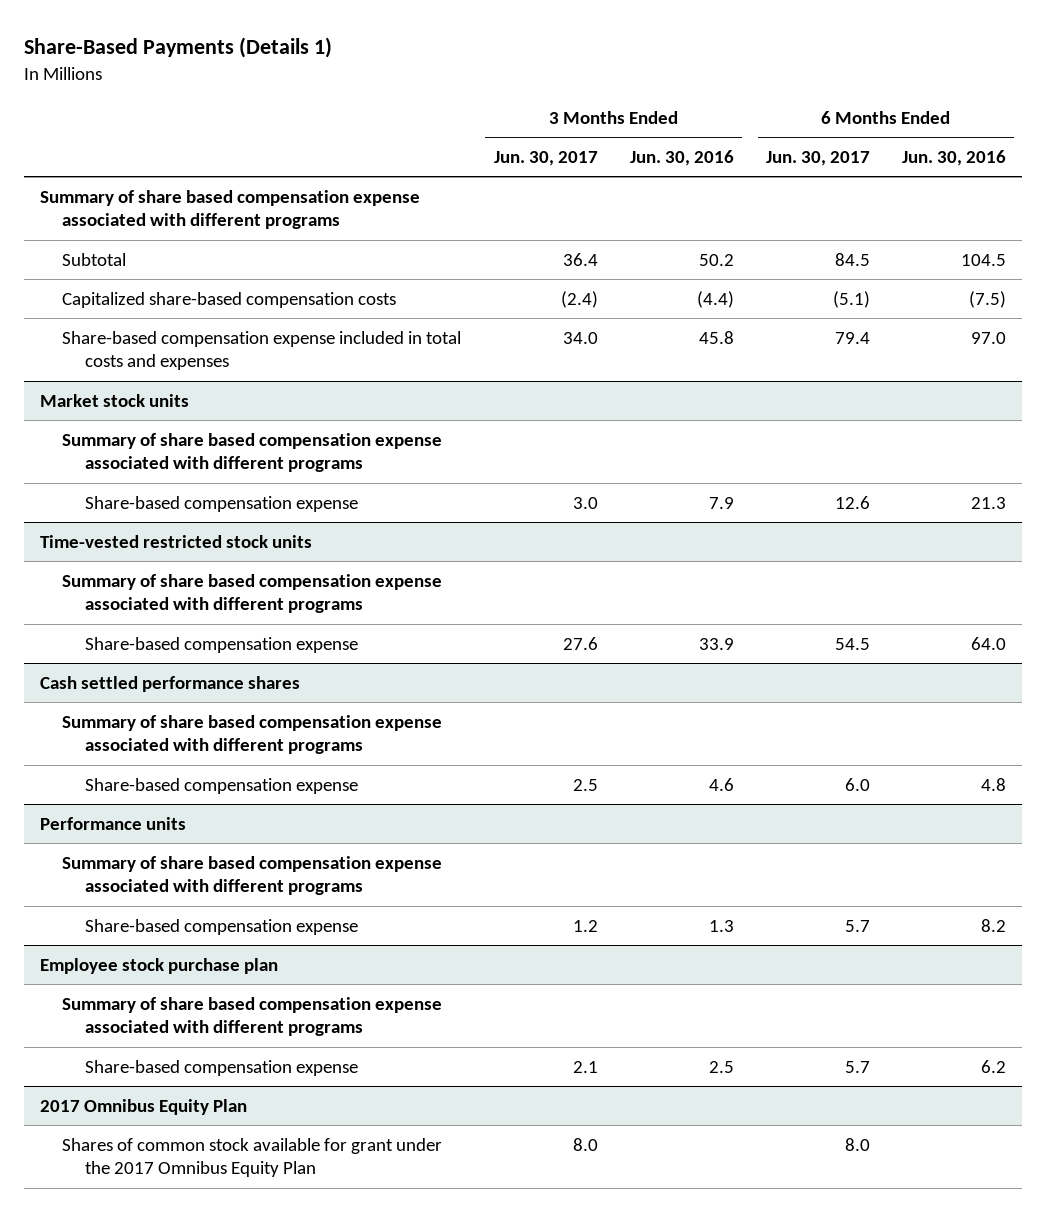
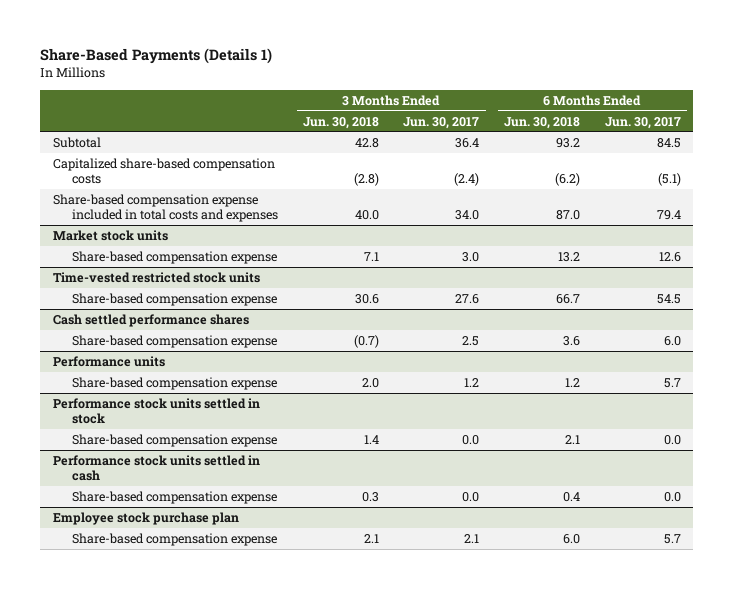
[629,150,734,167] Jun. 30, 2016 -> none
[902,150,1007,167] Jun. 30, 2016 -> none
none -> [302,116,379,129] Jun. 30, 2018
none -> [503,116,580,129] Jun. 30, 2018
[40,189,421,230] Summary of share based compensation expense associated with different programs -> none
[62,432,443,473] Summary of share based compensation expense associated with different programs -> none
[62,573,443,614] Summary of share based compensation expense associated with different programs -> none
[62,714,443,755] Summary of share based compensation expense associated with different programs -> none
[62,855,443,896] Summary of share based compensation expense associated with different programs -> none
none -> [52,397,260,425] Performance stock units settled in stock
none -> [72,433,278,447] Share-based compensation expense
none -> [52,454,260,482] Performance stock units settled in cash
none -> [72,490,278,504] Share-based compensation expense
[62,996,443,1037] Summary of share based compensation expense associated with different programs -> none
[40,1098,248,1115] 2017 Omnibus Equity Plan -> none
[62,1137,443,1178] Shares of common stock available for grant under the 2017 Omnibus Equity Plan -> none

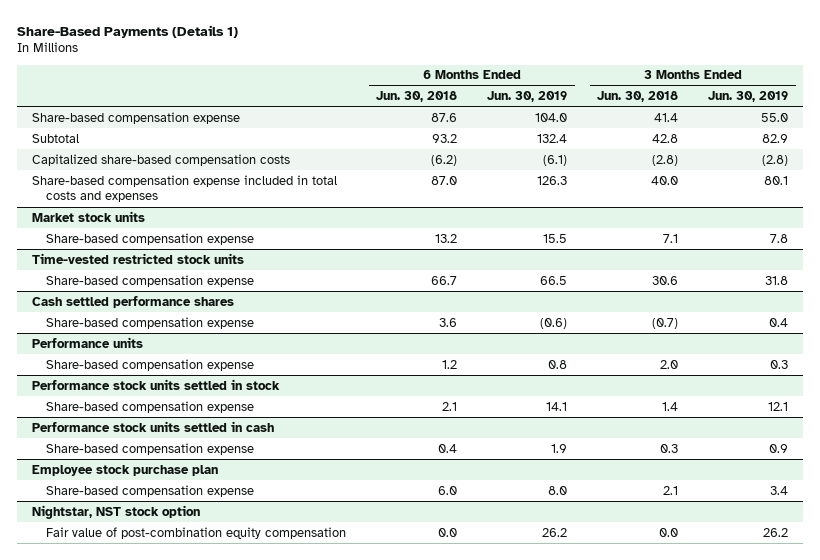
[403,116,480,129] Jun. 30, 2017 -> none
[604,116,681,129] Jun. 30, 2017 -> none
none -> [487,90,568,102] Jun. 30, 2019
none -> [708,90,789,102] Jun. 30, 2019
none -> [31,111,240,124] Share-based compensation expense
none -> [31,504,200,519] Nightstar, NST stock option
none -> [46,526,347,539] Fair value of post-combination equity compensation

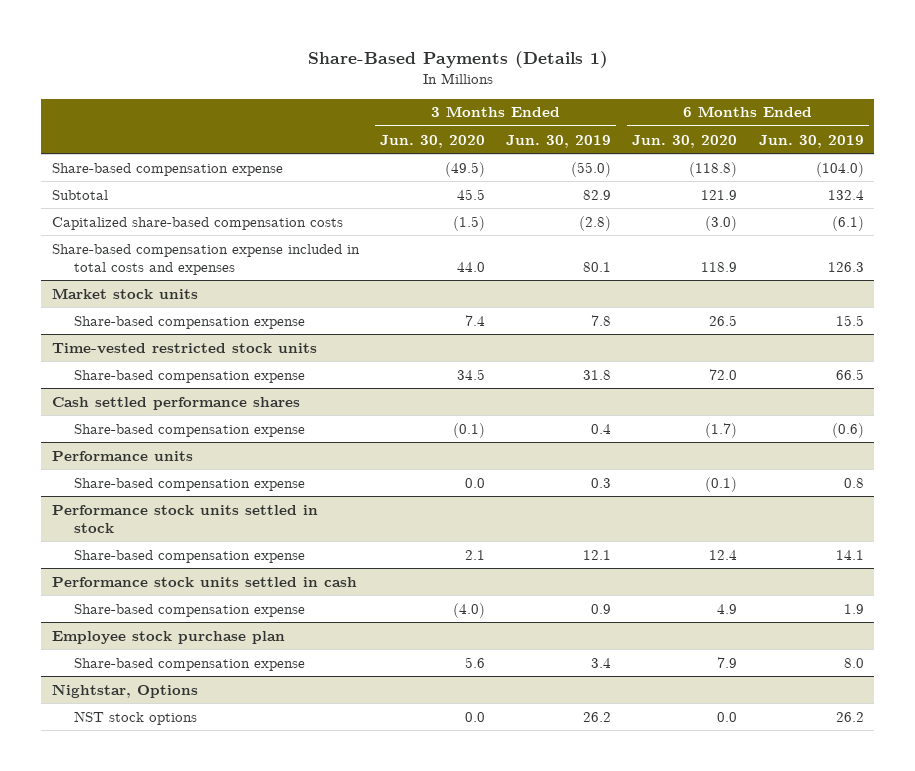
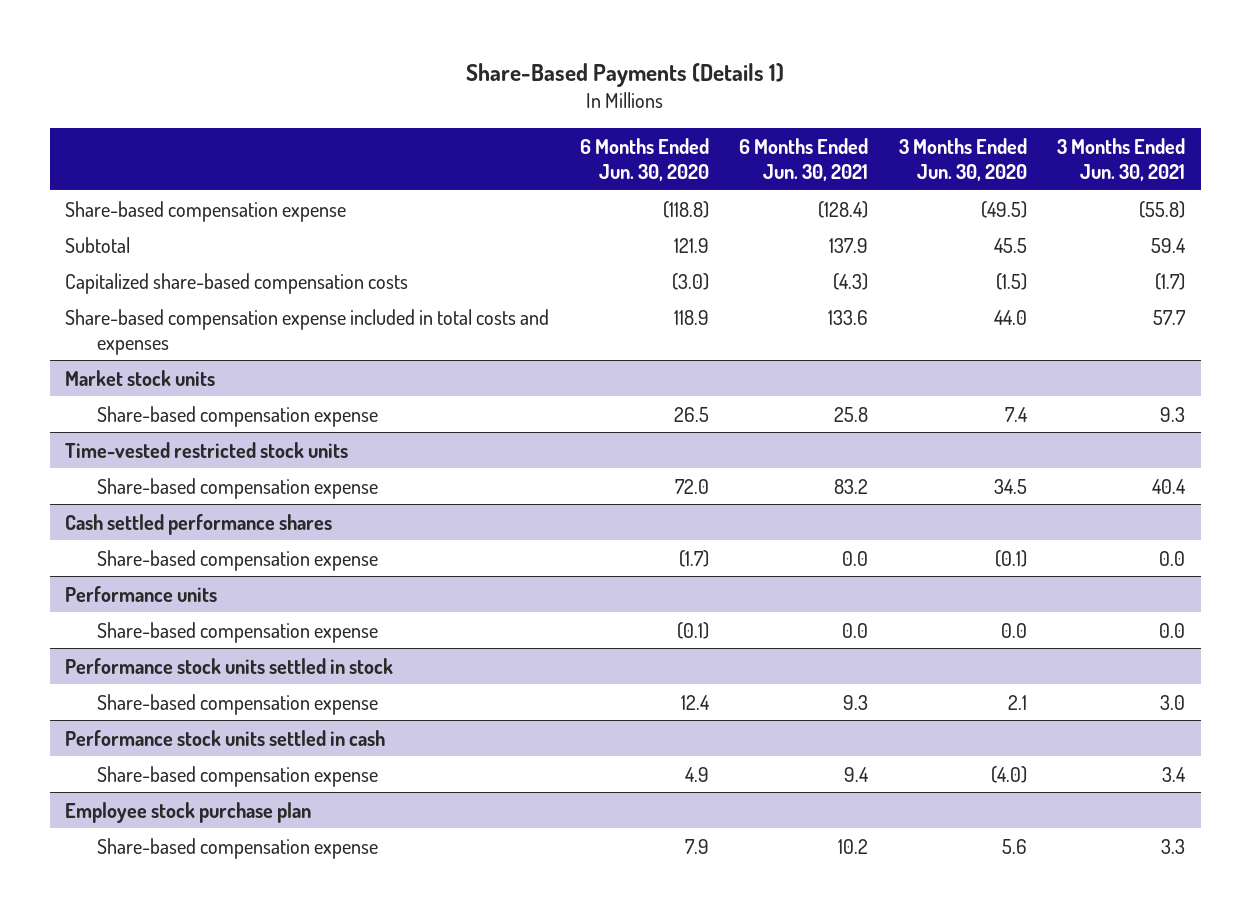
[506,134,612,148] Jun. 30, 2019 -> none
[758,134,864,148] Jun. 30, 2019 -> none
none -> [739,137,869,181] 6 Months Ended Jun. 30, 2021
none -> [1057,137,1186,181] 3 Months Ended Jun. 30, 2021
[51,683,198,698] Nightstar, Options -> none
[74,710,198,725] NST stock options -> none

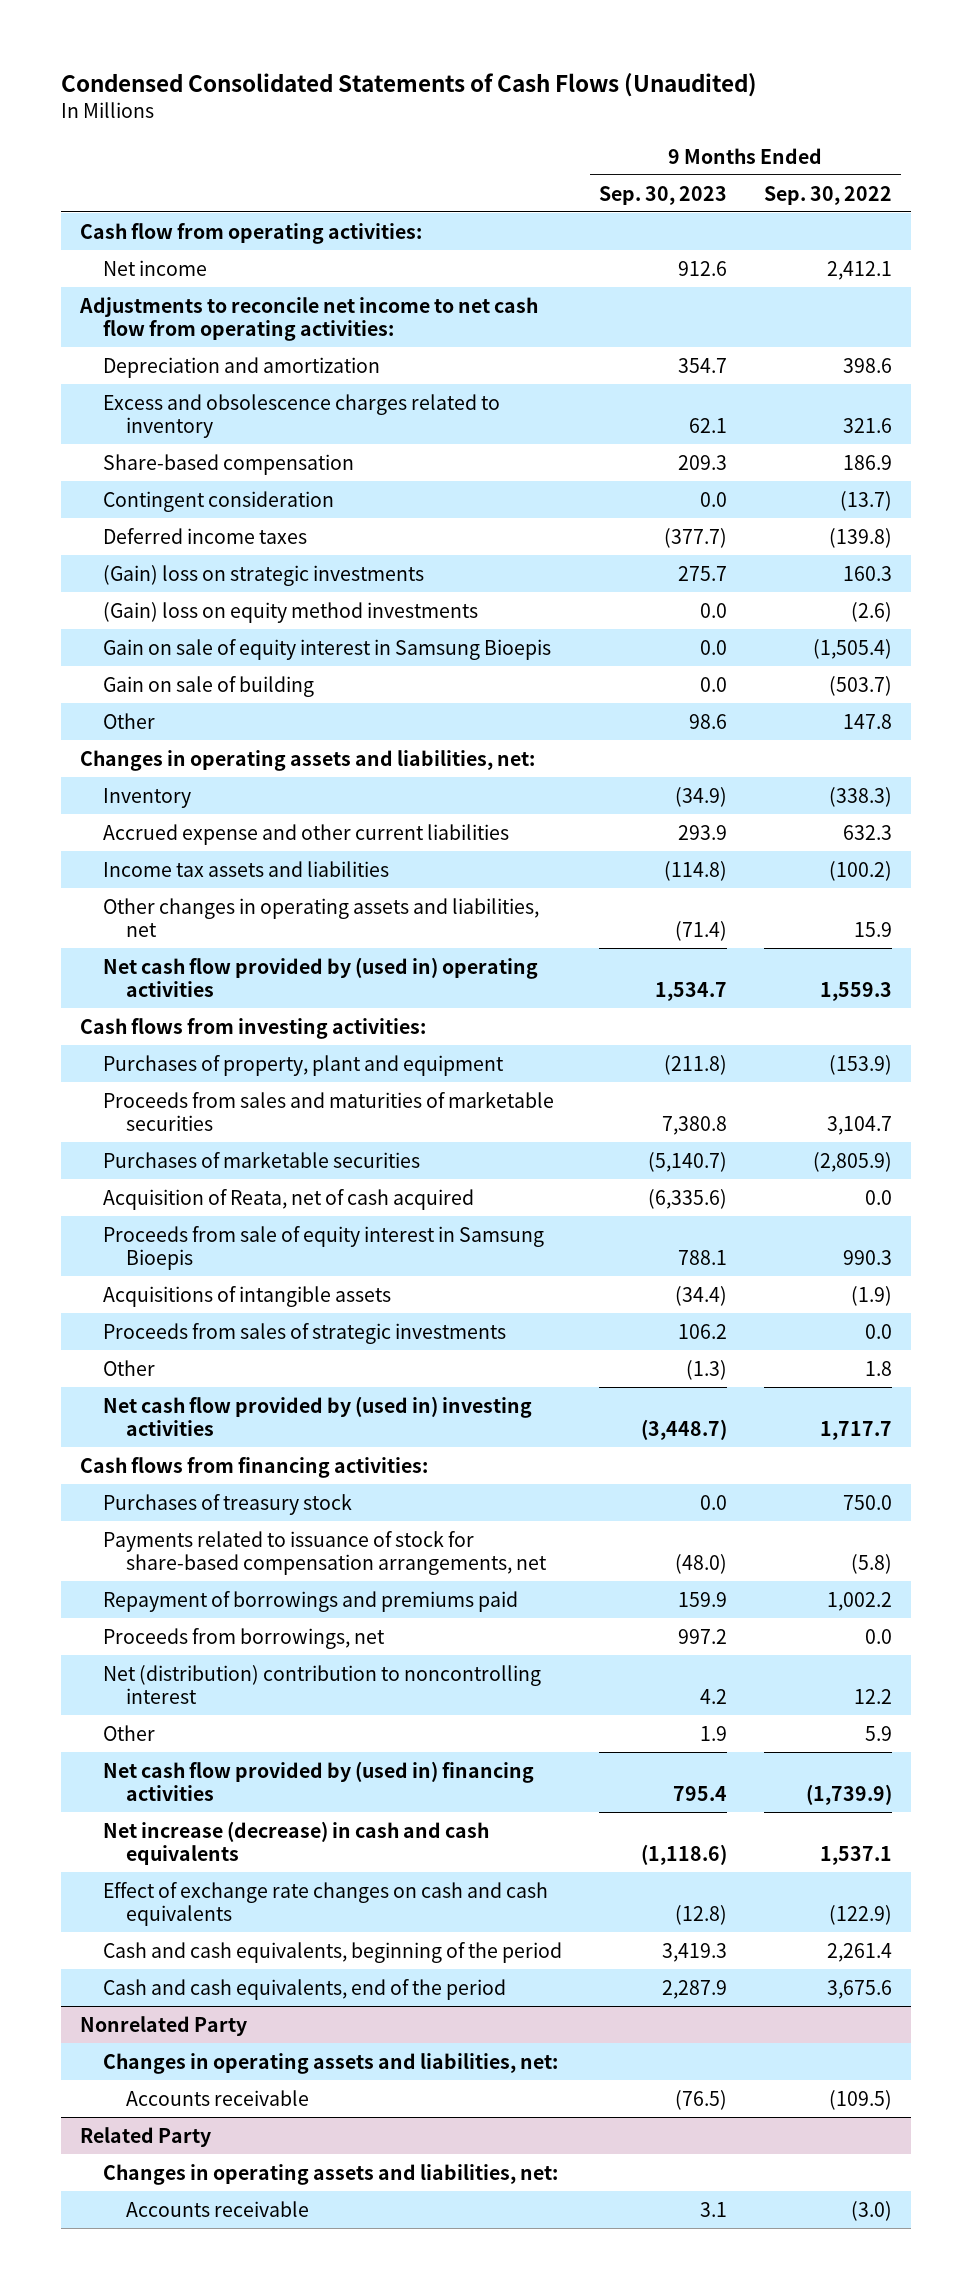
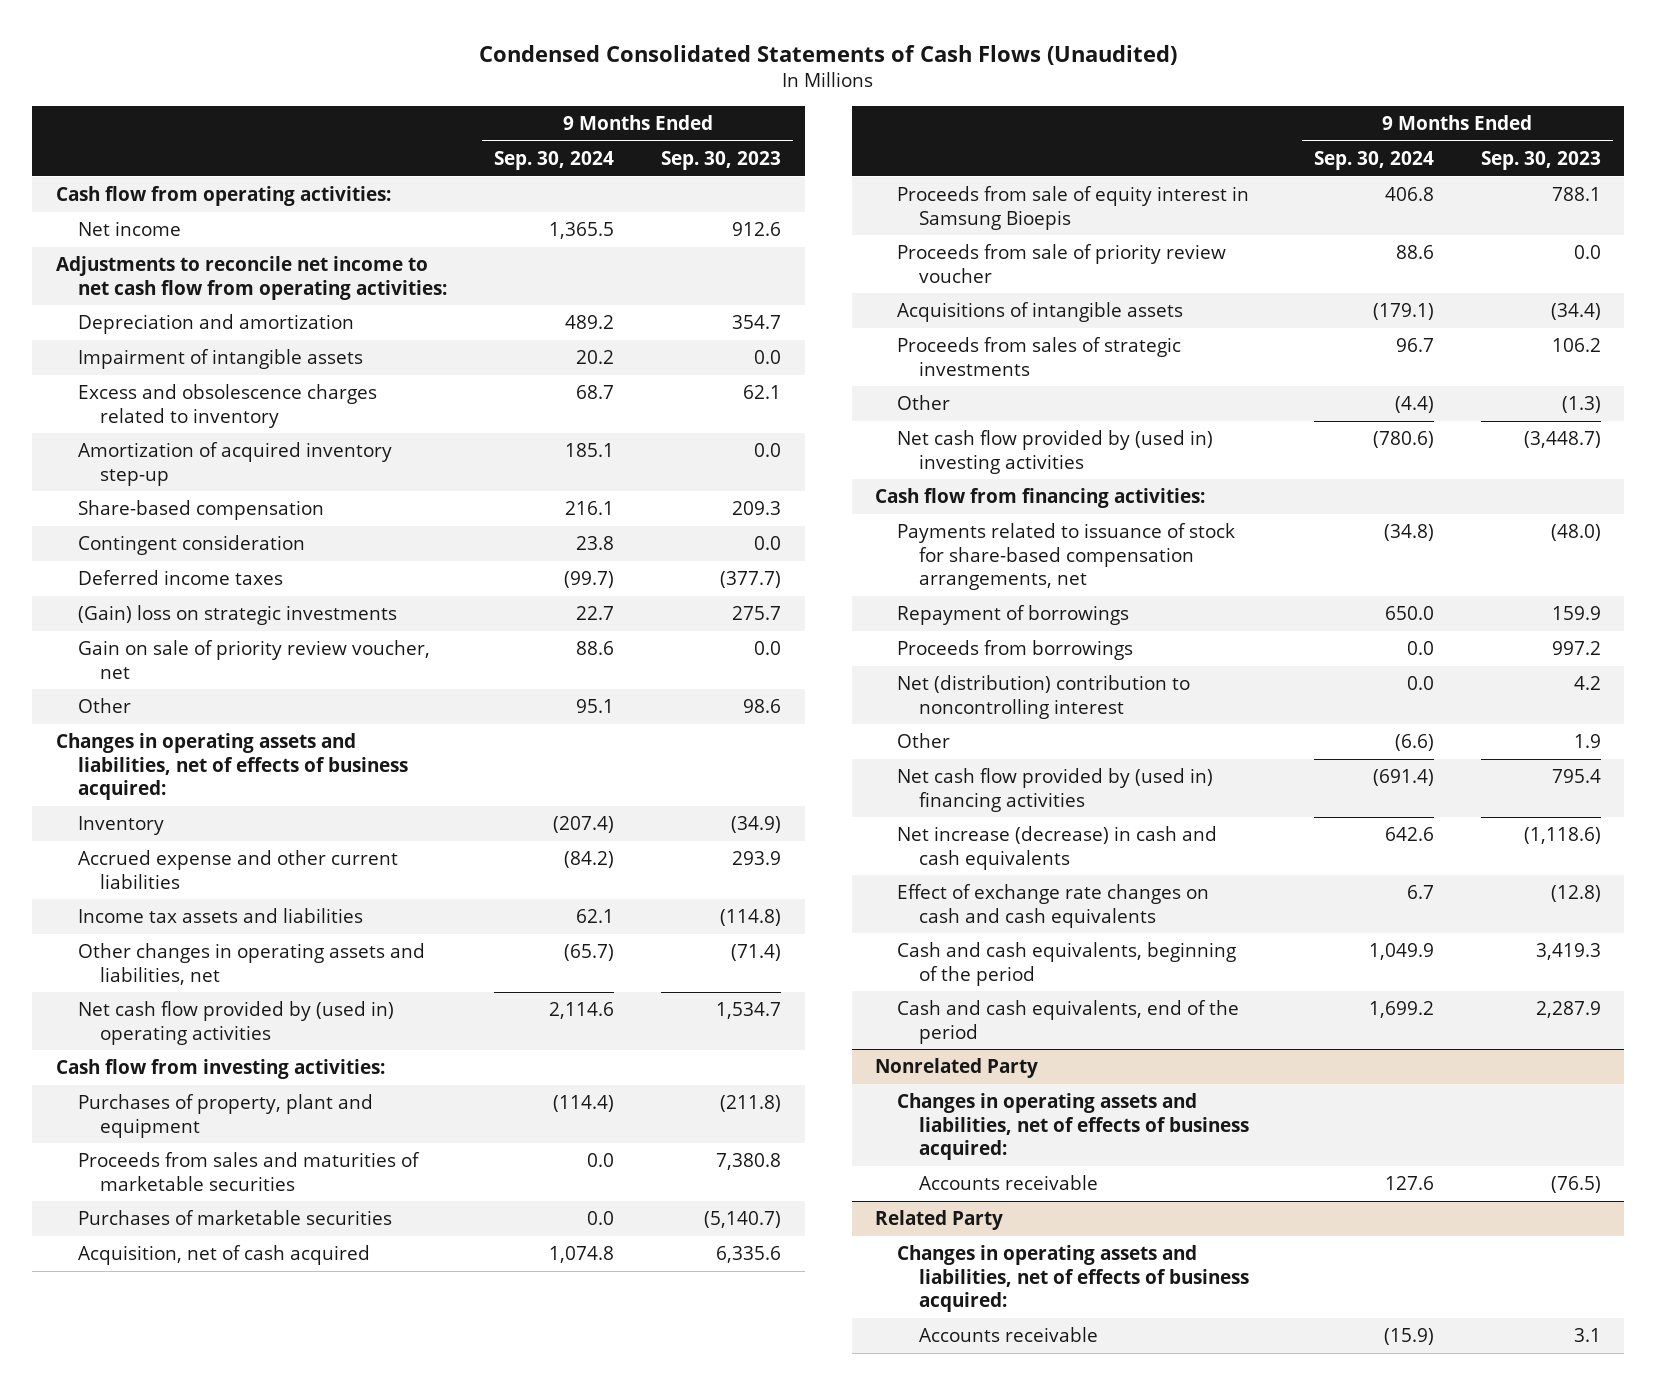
[764,185,893,205] Sep. 30, 2022 -> none
none -> [493,151,614,171] Sep. 30, 2024
none -> [77,349,363,370] Impairment of intangible assets
none -> [77,442,392,486] Amortization of acquired inventory step-up
[102,601,478,623] (Gain) loss on equity method investments -> none
[102,638,551,660] Gain on sale of equity interest in Samsung Bioepis -> none
[102,675,314,697] Gain on sale of building -> [77,640,430,679] Gain on sale of priority review voucher, net
[79,749,535,771] Changes in operating assets and liabilities, net: -> [55,733,408,800] Changes in operating assets and liabilities, net of effects of business acquired:
[79,1017,426,1039] Cash flows from investing activities: -> [55,1059,385,1080] Cash flow from investing activities:
[102,1188,474,1210] Acquisition of Reata, net of cash acquired -> [77,1245,370,1266] Acquisition, net of cash acquired
[647,1188,727,1209] (6,335.6) -> [716,1246,782,1264] 6,335.6
none -> [897,244,1227,283] Proceeds from sale of priority review voucher
[102,1493,352,1515] Purchases of treasury stock -> none
[79,1456,428,1478] Cash flows from financing activities: -> [875,488,1206,509] Cash flow from financing activities:
[102,1590,518,1612] Repayment of borrowings and premiums paid -> [897,605,1130,626] Repayment of borrowings
[102,1627,385,1649] Proceeds from borrowings, net -> [897,640,1134,661] Proceeds from borrowings
[102,2052,558,2074] Changes in operating assets and liabilities, net: -> [897,1093,1250,1160] Changes in operating assets and liabilities, net of effects of business acquired:
[102,2163,558,2185] Changes in operating assets and liabilities, net: -> [897,1245,1250,1312] Changes in operating assets and liabilities, net of effects of business acquired:

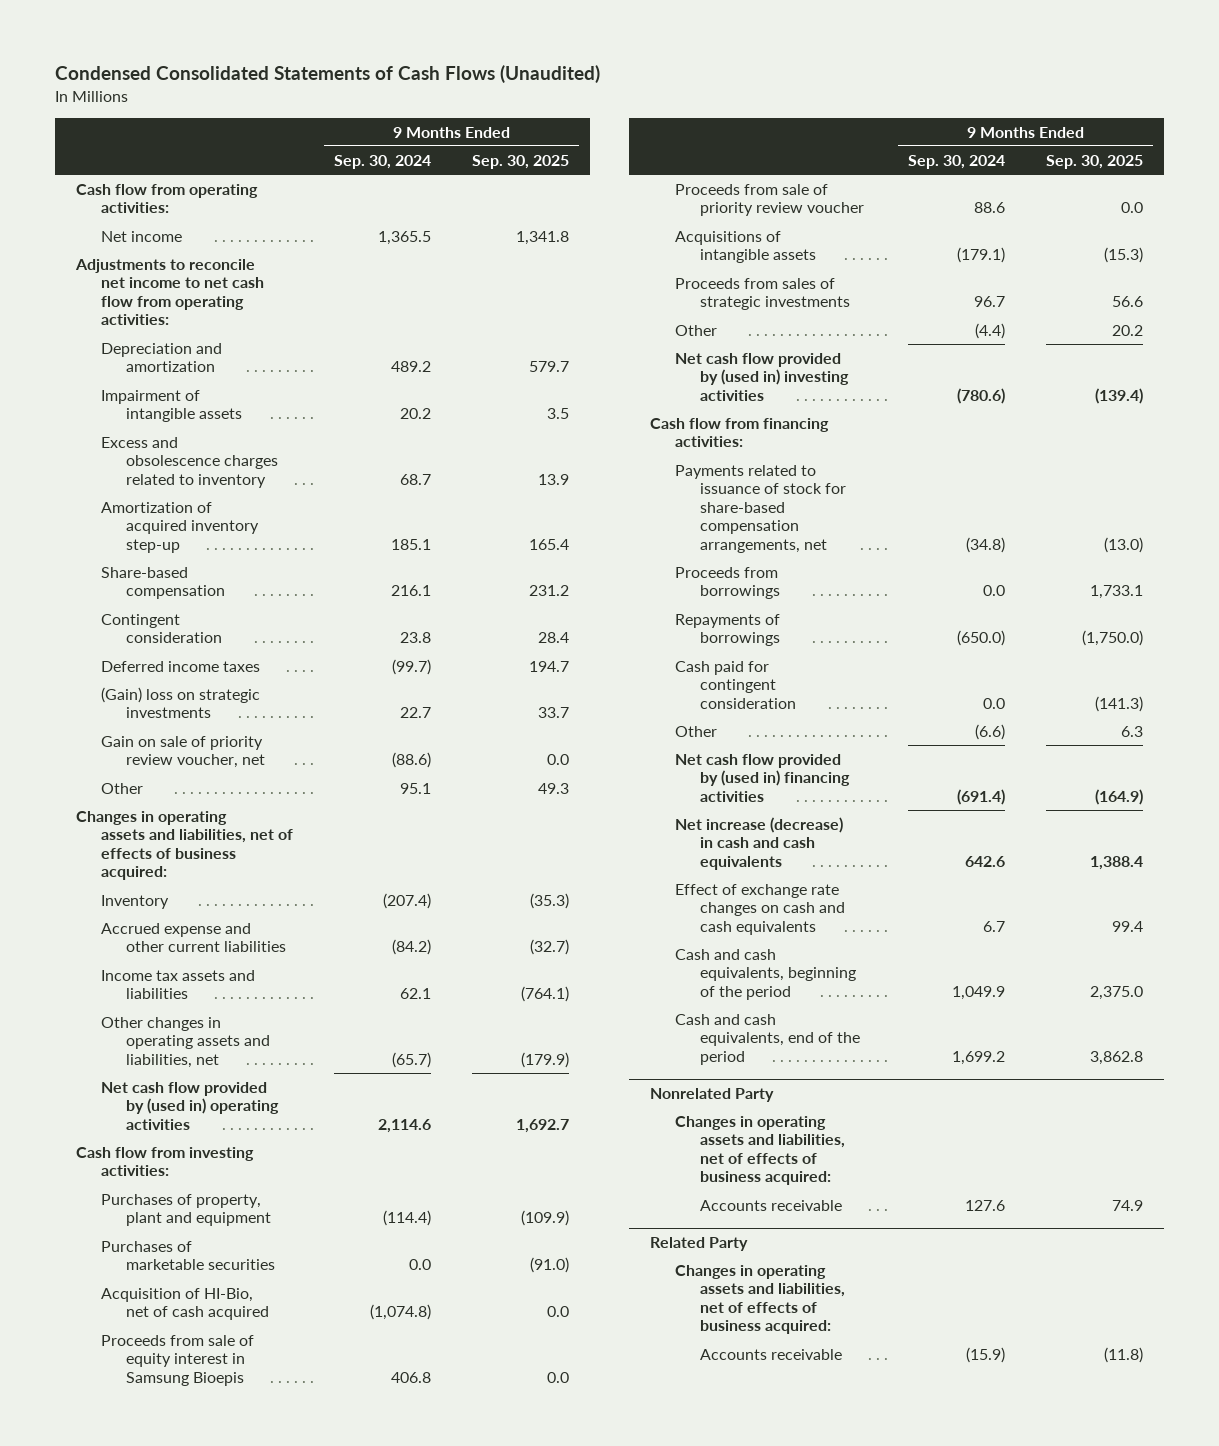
[661,151,782,171] Sep. 30, 2023 -> none
none -> [472,154,570,169] Sep. 30, 2025
[575,641,614,656] 88.6 -> [392,752,432,769] (88.6)
[77,1152,420,1191] Proceeds from sales and maturities of marketable securities -> none
[77,1245,370,1266] Acquisition, net of cash acquired -> [101,1287,270,1321] Acquisition of HI-Bio, net of cash acquired
[548,1246,614,1264] 1,074.8 -> [370,1304,432,1321] (1,074.8)
[897,605,1130,626] Repayment of borrowings -> none
[897,675,1191,719] Net (distribution) contribution to noncontrolling interest -> none
none -> [675,613,781,647] Repayments of borrowings
none -> [675,660,797,709] Cash paid for contingent consideration

